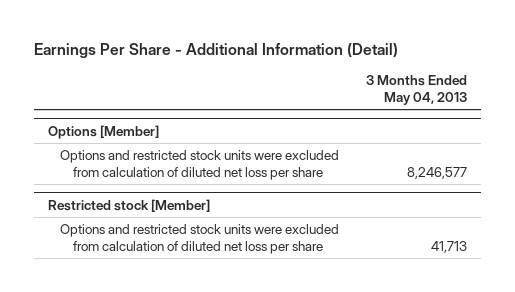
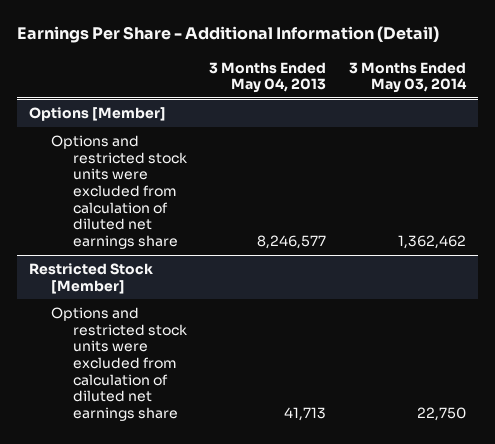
none -> [349,61,468,94] 3 Months Ended May 03, 2014
[60,150,340,180] Options and restricted stock units were excluded from calculation of diluted net loss per share -> [50,134,187,249] Options and restricted stock units were excluded from calculation of diluted net earnings share
[47,198,210,212] Restricted stock [Member] -> [28,262,153,294] Restricted Stock [Member]
[60,224,340,254] Options and restricted stock units were excluded from calculation of diluted net loss per share -> [50,306,187,421] Options and restricted stock units were excluded from calculation of diluted net earnings share

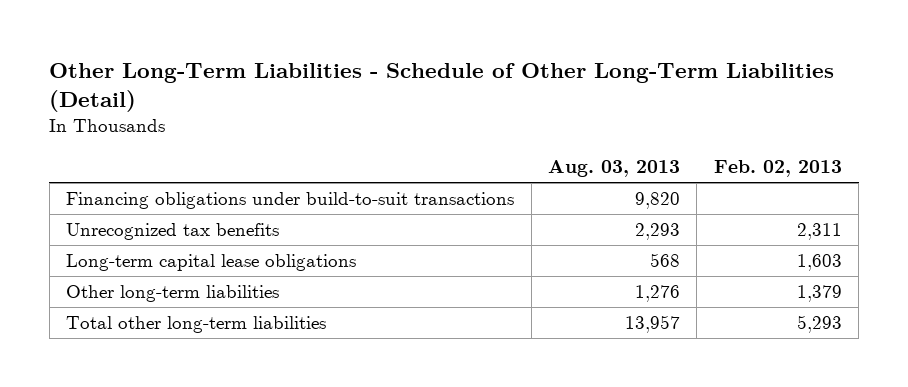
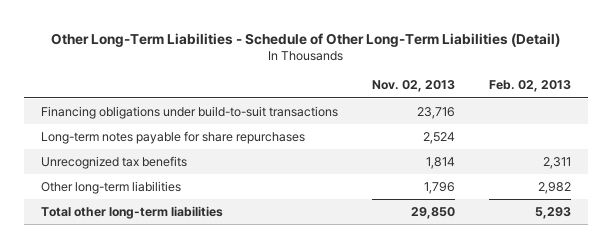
[548,159,681,177] Aug. 03, 2013 -> none
none -> [372,80,456,93] Nov. 02, 2013
none -> [41,130,306,144] Long-term notes payable for share repurchases
[66,253,357,271] Long-term capital lease obligations -> none
[796,284,842,302] 1,379 -> [538,181,572,194] 2,982

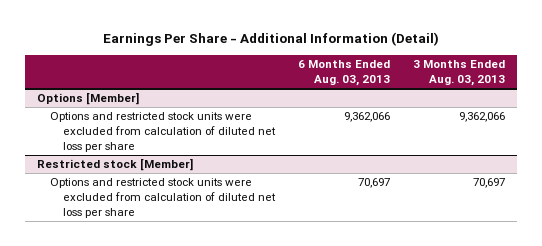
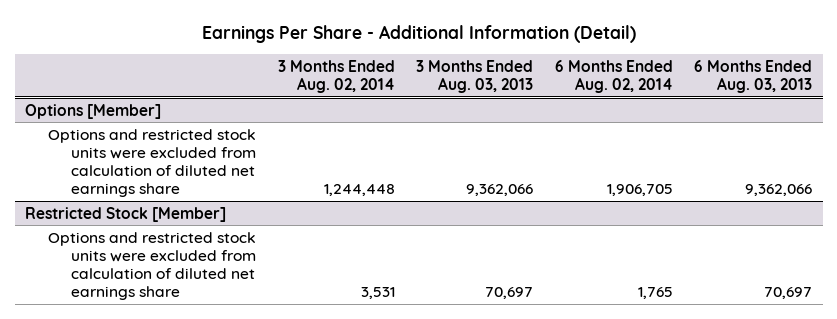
none -> [277,59,395,93] 3 Months Ended Aug. 02, 2014
none -> [554,59,673,93] 6 Months Ended Aug. 02, 2014
[50,112,277,153] Options and restricted stock units were excluded from calculation of diluted net loss per share -> [48,128,257,198] Options and restricted stock units were excluded from calculation of diluted net earnings share
[36,158,193,172] Restricted stock [Member] -> [25,206,227,222] Restricted Stock [Member]
[50,178,277,219] Options and restricted stock units were excluded from calculation of diluted net loss per share -> [48,231,257,301] Options and restricted stock units were excluded from calculation of diluted net earnings share

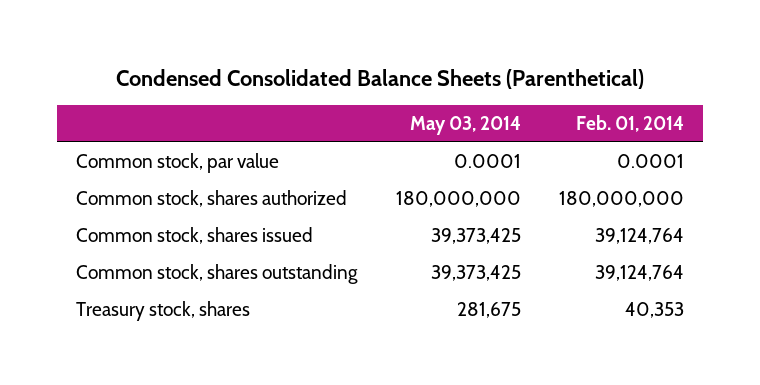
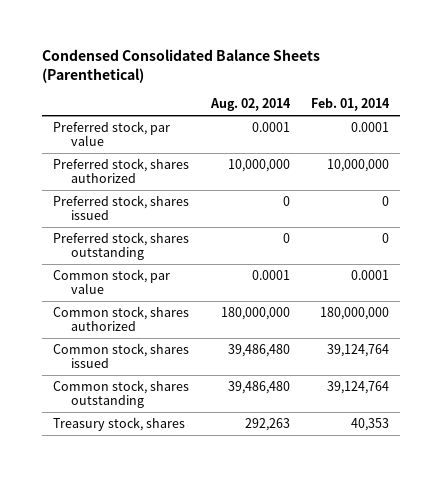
[409,116,521,136] May 03, 2014 -> none
none -> [209,98,291,112] Aug. 02, 2014
none -> [52,120,170,147] Preferred stock, par value
none -> [52,157,189,184] Preferred stock, shares authorized
none -> [52,194,189,221] Preferred stock, shares issued
none -> [52,231,189,261] Preferred stock, shares outstanding

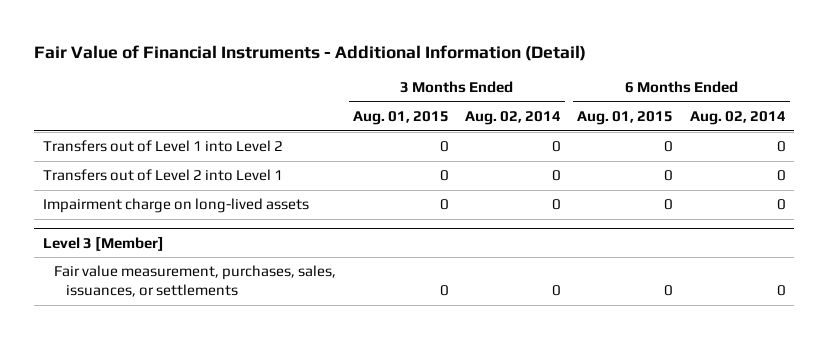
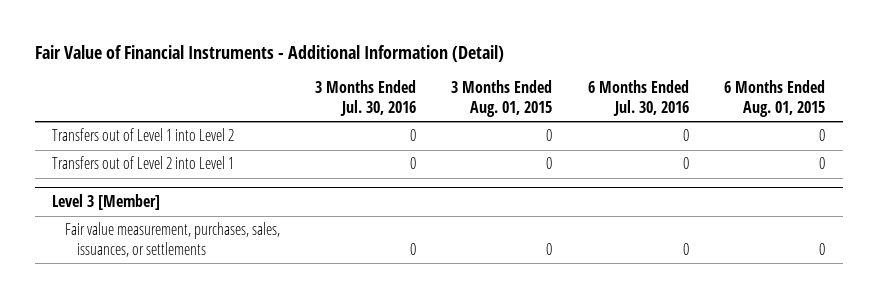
[465,111,562,126] Aug. 02, 2014 -> none
[689,111,786,126] Aug. 02, 2014 -> none
none -> [314,80,416,116] 3 Months Ended Jul. 30, 2016
none -> [587,80,689,116] 6 Months Ended Jul. 30, 2016
[42,198,309,214] Impairment charge on long-lived assets -> none

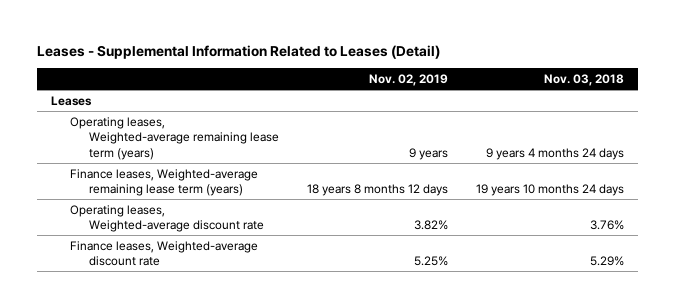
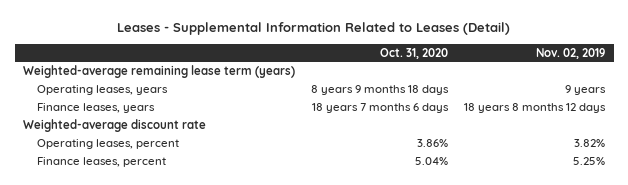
[543,73,624,86] Nov. 03, 2018 -> none
none -> [380,47,449,59] Oct. 31, 2020
[51,95,93,106] Leases -> none
none -> [22,64,295,78] Weighted-average remaining lease term (years)
[69,116,279,160] Operating leases, Weighted-average remaining lease term (years) -> [37,84,169,95] Operating leases, years
[69,168,258,197] Finance leases, Weighted-average remaining lease term (years) -> [37,102,156,113] Finance leases, years
none -> [22,118,206,132] Weighted-average discount rate
[69,204,264,233] Operating leases, Weighted-average discount rate -> [37,138,180,149] Operating leases, percent
[69,240,258,267] Finance leases, Weighted-average discount rate -> [37,156,167,167] Finance leases, percent

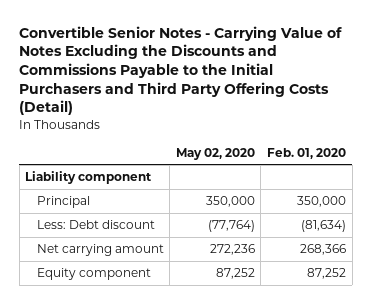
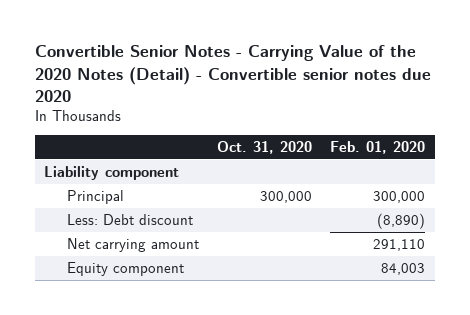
[19,25,343,116] Convertible Senior Notes - Carrying Value of Notes Excluding the Discounts and Commissions Payable to the Initial Purchasers and Third Party Offering Costs (Detail) -> [35,45,432,102] Convertible Senior Notes - Carrying Value of the 2020 Notes (Detail) - Convertible senior notes due 2020
[175,147,255,160] May 02, 2020 -> none
none -> [217,140,313,154] Oct. 31, 2020
[296,196,346,208] 350,000 -> [373,190,426,203] 300,000
[300,220,346,233] (81,634) -> [377,212,426,229] (8,890)
[299,244,346,256] 268,366 -> [373,238,426,251] 291,110
[306,268,346,280] 87,252 -> [381,262,426,275] 84,003

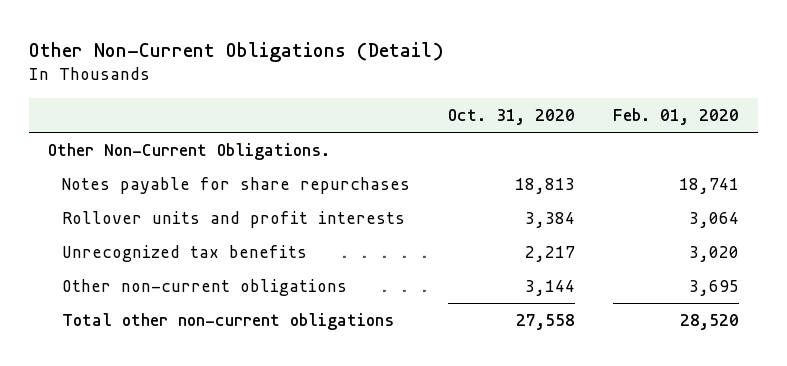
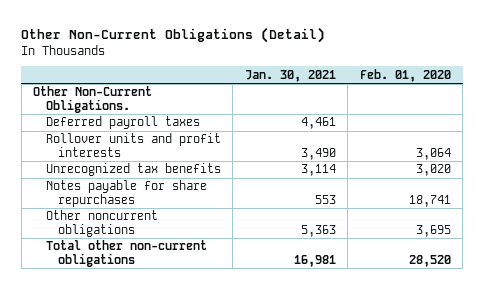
[447,109,575,126] Oct. 31, 2020 -> none
none -> [244,69,336,82] Jan. 30, 2021
none -> [45,116,200,130] Deferred payroll taxes
[61,177,410,195] Notes payable for share repurchases -> [45,180,207,207] Notes payable for share repurchases
[61,279,347,297] Other non-current obligations -> [45,210,158,237] Other noncurrent obligations

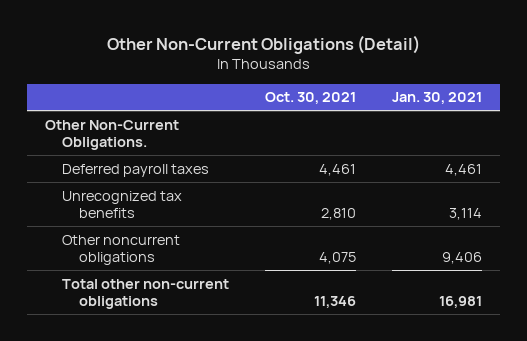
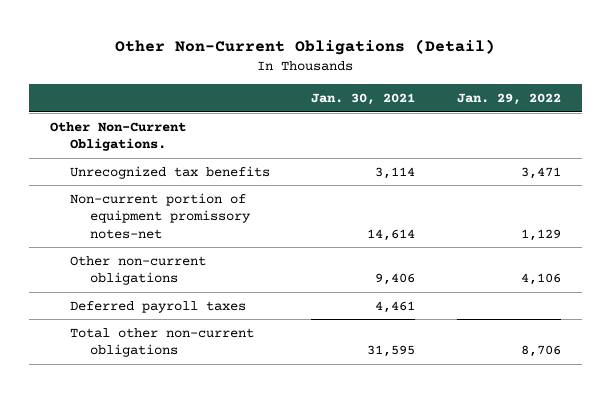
[264,92,356,105] Oct. 30, 2021 -> none
none -> [456,93,561,106] Jan. 29, 2022
none -> [69,192,252,239] Non-current portion of equipment promissory notes-net
[61,234,180,266] Other noncurrent obligations -> [69,255,206,286] Other non-current obligations
[61,163,209,177] Deferred payroll taxes -> [69,300,246,313] Deferred payroll taxes
[438,296,482,309] 16,981 -> [367,345,416,358] 31,595

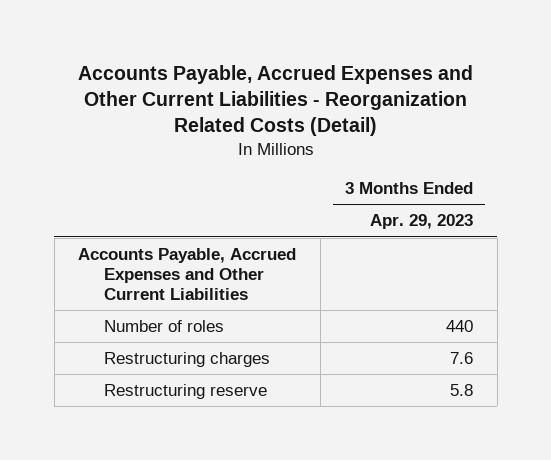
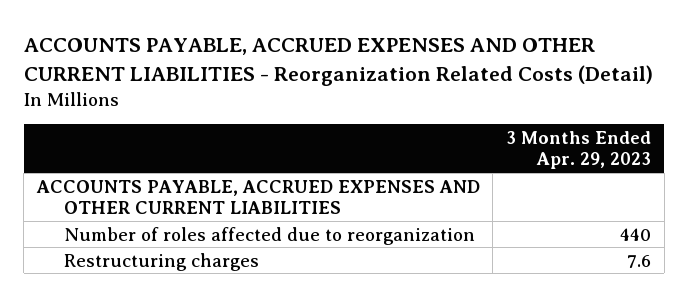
[77,65,473,137] Accounts Payable, Accrued Expenses and Other Current Liabilities - Reorganization Related Costs (Detail) -> [23,38,653,86] ACCOUNTS PAYABLE, ACCRUED EXPENSES AND OTHER CURRENT LIABILITIES - Reorganization Related Costs (Detail)
[78,248,297,300] Accounts Payable, Accrued Expenses and Other Current Liabilities -> [35,179,480,215] ACCOUNTS PAYABLE, ACCRUED EXPENSES AND OTHER CURRENT LIABILITIES
[104,320,225,333] Number of roles -> [63,226,475,245] Number of roles affected due to reorganization
[104,384,268,400] Restructuring reserve -> none

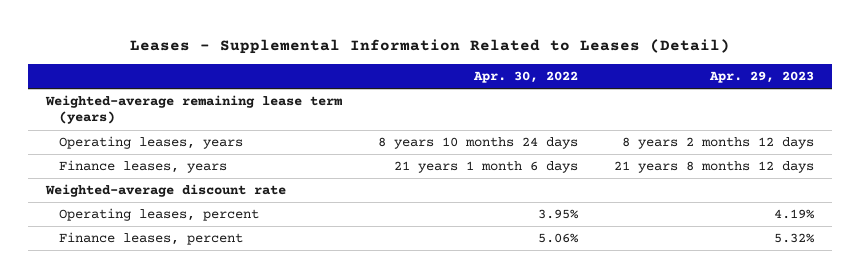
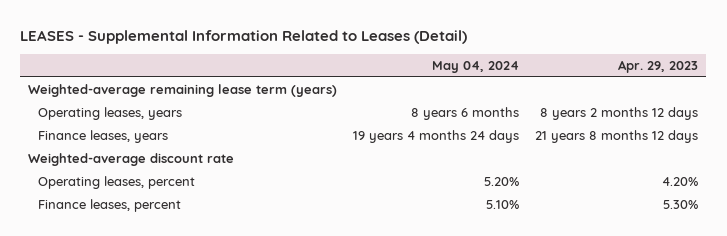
[129,38,730,54] Leases - Supplemental Information Related to Leases (Detail) -> [20,29,468,44] LEASES - Supplemental Information Related to Leases (Detail)
[472,70,578,83] Apr. 30, 2022 -> none
none -> [432,60,520,73] May 04, 2024
[773,209,815,220] 4.19% -> [662,177,699,187] 4.20%
[773,233,815,244] 5.32% -> [663,200,699,210] 5.30%

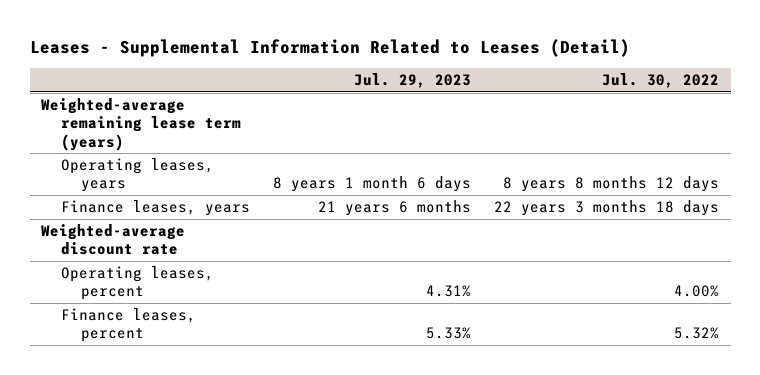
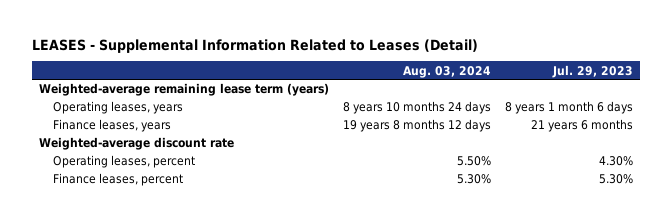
[29,38,630,57] Leases - Supplemental Information Related to Leases (Detail) -> [32,38,479,53] LEASES - Supplemental Information Related to Leases (Detail)
[602,73,720,89] Jul. 30, 2022 -> none
none -> [402,65,491,78] Aug. 03, 2024
[426,285,472,298] 4.31% -> [598,156,633,167] 4.30%
[426,327,472,340] 5.33% -> [598,174,633,185] 5.30%

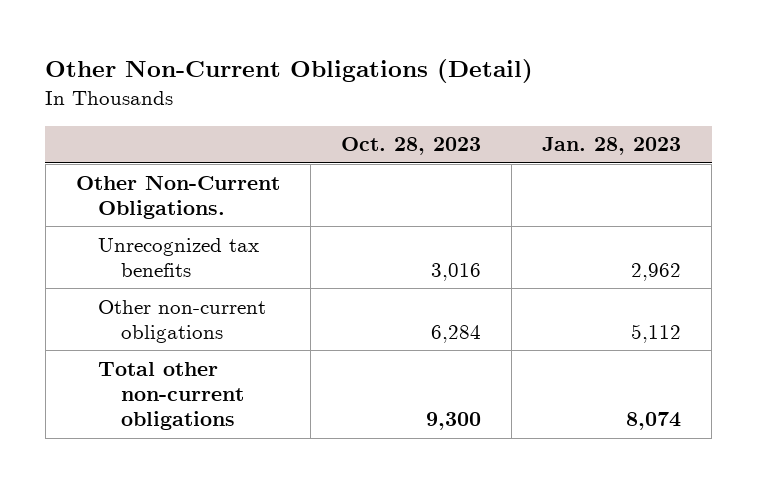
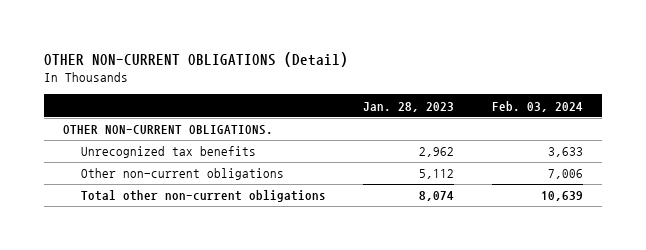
[45,59,534,84] Other Non-Current Obligations (Detail) -> [44,52,349,68] OTHER NON-CURRENT OBLIGATIONS (Detail)
[340,137,481,156] Oct. 28, 2023 -> none
none -> [491,100,583,112] Feb. 03, 2024
[75,174,280,219] Other Non-Current Obligations. -> [62,125,273,136] OTHER NON-CURRENT OBLIGATIONS.

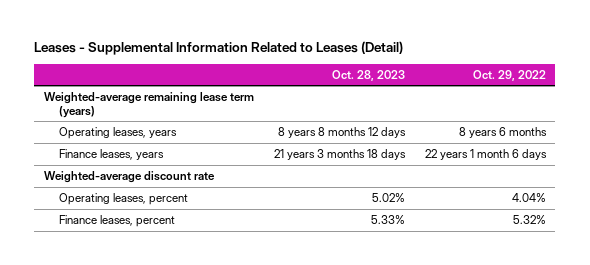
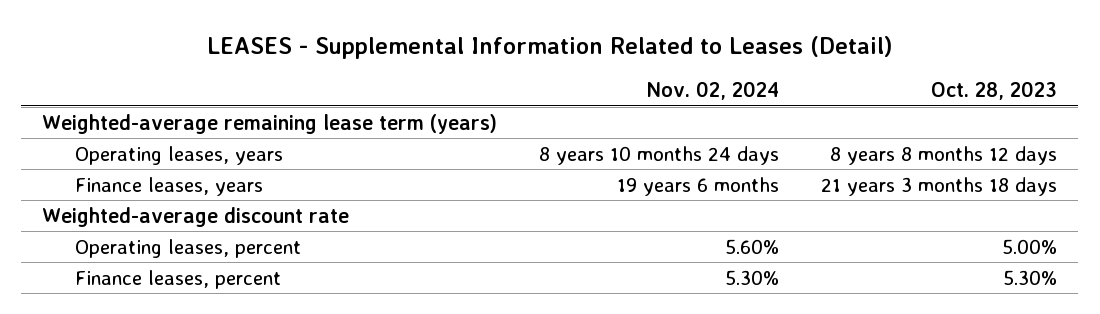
[34,41,404,56] Leases - Supplemental Information Related to Leases (Detail) -> [206,35,893,59] LEASES - Supplemental Information Related to Leases (Detail)
[472,69,546,81] Oct. 29, 2022 -> none
none -> [646,81,780,101] Nov. 02, 2024
[371,193,405,203] 5.02% -> [1002,238,1058,254] 5.00%
[370,215,405,225] 5.33% -> [1003,269,1058,285] 5.30%

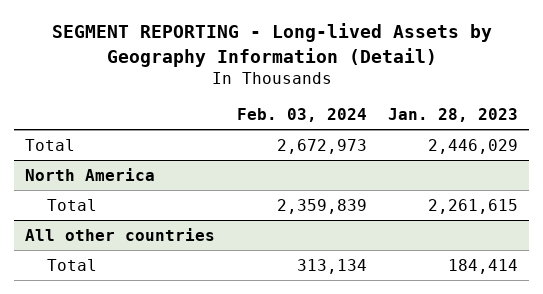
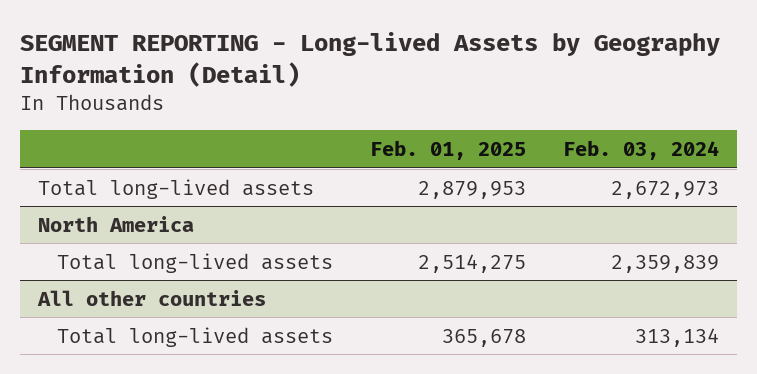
[388,107,519,122] Jan. 28, 2023 -> none
none -> [370,140,527,161] Feb. 01, 2025
[25,138,76,151] Total -> [38,178,315,199] Total long-lived assets
[47,198,98,211] Total -> [57,252,334,273] Total long-lived assets
[47,258,98,271] Total -> [57,326,334,347] Total long-lived assets

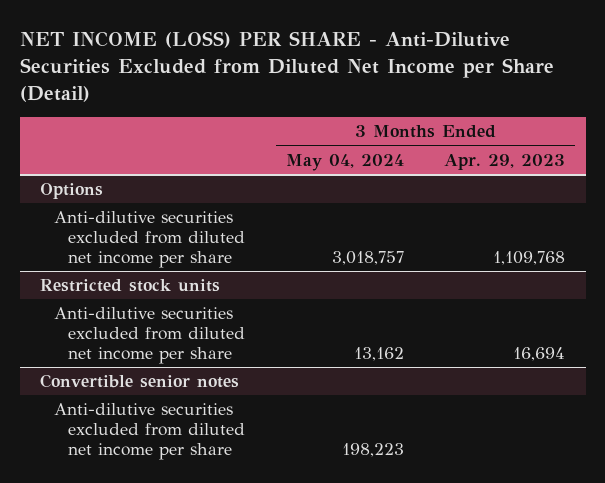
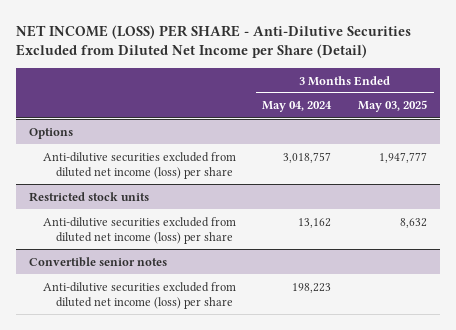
[444,153,566,170] Apr. 29, 2023 -> none
none -> [358,100,428,113] May 03, 2025
[54,211,246,268] Anti-dilutive securities excluded from diluted net income per share -> [42,151,236,179] Anti-dilutive securities excluded from diluted net income (loss) per share
[54,307,246,364] Anti-dilutive securities excluded from diluted net income per share -> [42,216,236,244] Anti-dilutive securities excluded from diluted net income (loss) per share
[54,403,246,460] Anti-dilutive securities excluded from diluted net income per share -> [42,281,236,309] Anti-dilutive securities excluded from diluted net income (loss) per share

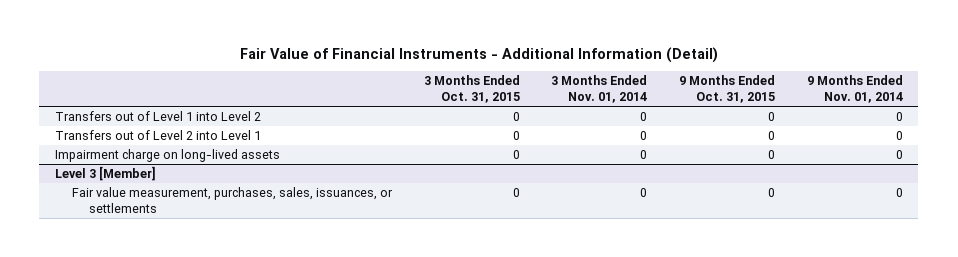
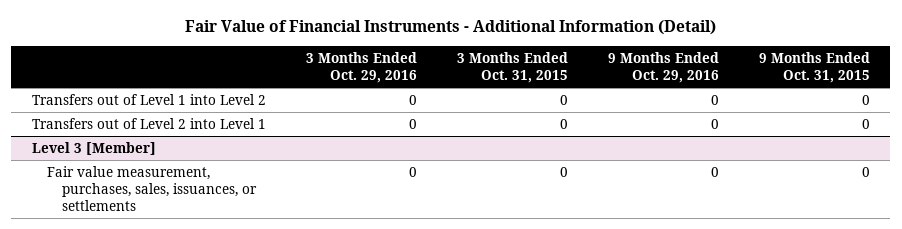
[551,75,648,104] 3 Months Ended Nov. 01, 2014 -> none
[806,75,903,104] 9 Months Ended Nov. 01, 2014 -> none
none -> [305,51,417,83] 3 Months Ended Oct. 29, 2016
none -> [608,51,720,83] 9 Months Ended Oct. 29, 2016
[55,149,281,163] Impairment charge on long-lived assets -> none

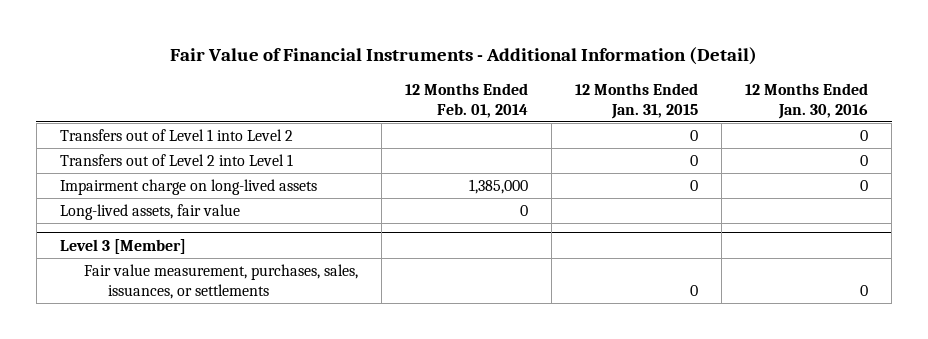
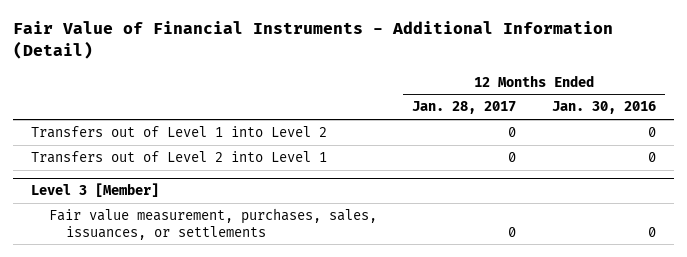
[404,83,528,118] 12 Months Ended Feb. 01, 2014 -> none
[574,83,698,119] 12 Months Ended Jan. 31, 2015 -> none
none -> [412,101,517,115] Jan. 28, 2017
[59,179,317,196] Impairment charge on long-lived assets -> none
[59,204,240,221] Long-lived assets, fair value -> none

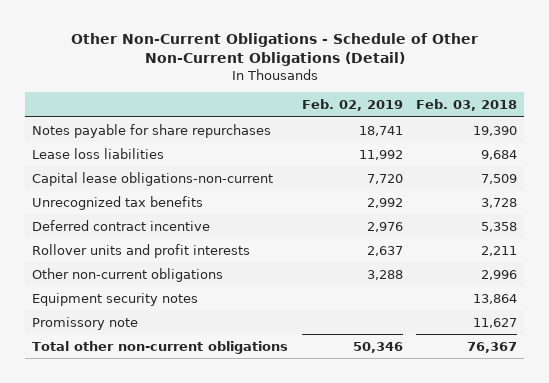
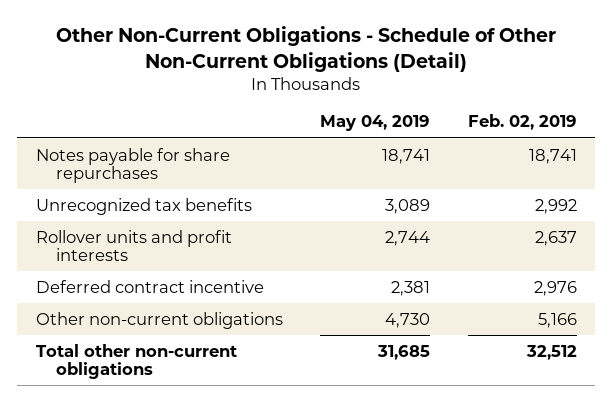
[416,98,518,111] Feb. 03, 2018 -> none
none -> [320,115,431,132] May 04, 2019
[31,147,164,159] Lease loss liabilities -> none
[31,171,273,186] Capital lease obligations-non-current -> none
[31,292,198,306] Equipment security notes -> none
[31,316,138,330] Promissory note -> none
[31,219,210,231] Deferred contract incentive -> [35,279,264,293] Deferred contract incentive
[366,269,403,280] 3,288 -> [537,312,577,328] 5,166
[352,341,403,353] 50,346 -> [525,344,577,360] 32,512

